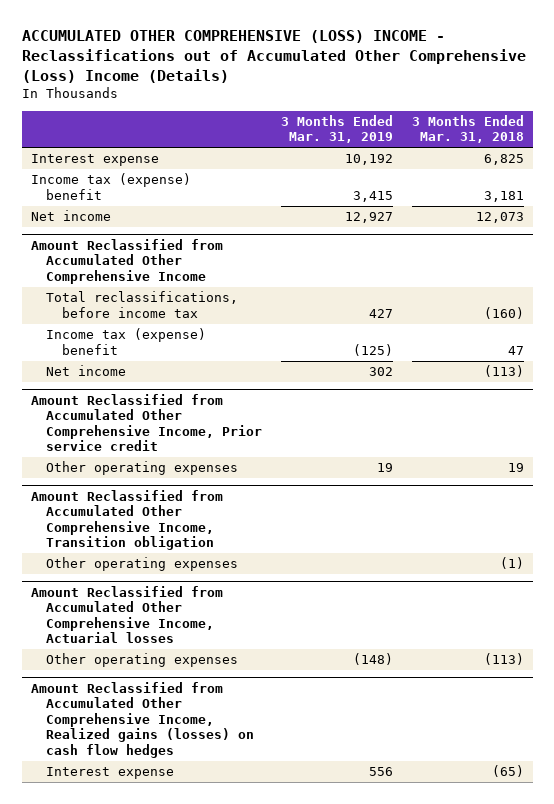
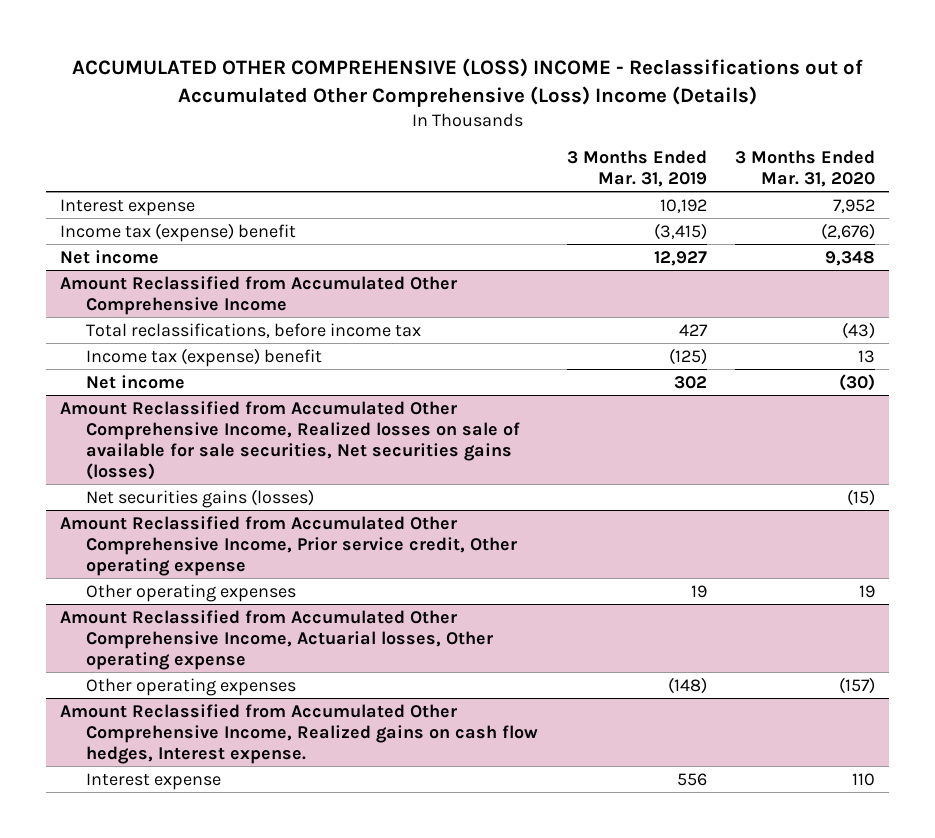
[411,114,524,144] 3 Months Ended Mar. 31, 2018 -> none
none -> [735,149,876,187] 3 Months Ended Mar. 31, 2020
[352,190,393,202] 3,415 -> [653,222,707,240] (3,415)
none -> [60,400,521,480] Amount Reclassified from Accumulated Other Comprehensive Income, Realized losses on sale of available for sale securities, Net securities gains (losses)
none -> [86,488,315,508] Net securities gains (losses)
[30,393,263,452] Amount Reclassified from Accumulated Other Comprehensive Income, Prior service credit -> [60,515,518,576] Amount Reclassified from Accumulated Other Comprehensive Income, Prior service credit, Other operating expense
[30,489,223,551] Amount Reclassified from Accumulated Other Comprehensive Income, Transition obligation -> none
[46,557,239,572] Other operating expenses -> none
[30,585,223,644] Amount Reclassified from Accumulated Other Comprehensive Income, Actuarial losses -> [60,609,494,670] Amount Reclassified from Accumulated Other Comprehensive Income, Actuarial losses, Other operating expense
[30,681,255,758] Amount Reclassified from Accumulated Other Comprehensive Income, Realized gains (losses) on cash flow hedges -> [60,703,539,764] Amount Reclassified from Accumulated Other Comprehensive Income, Realized gains on cash flow hedges, Interest expense.

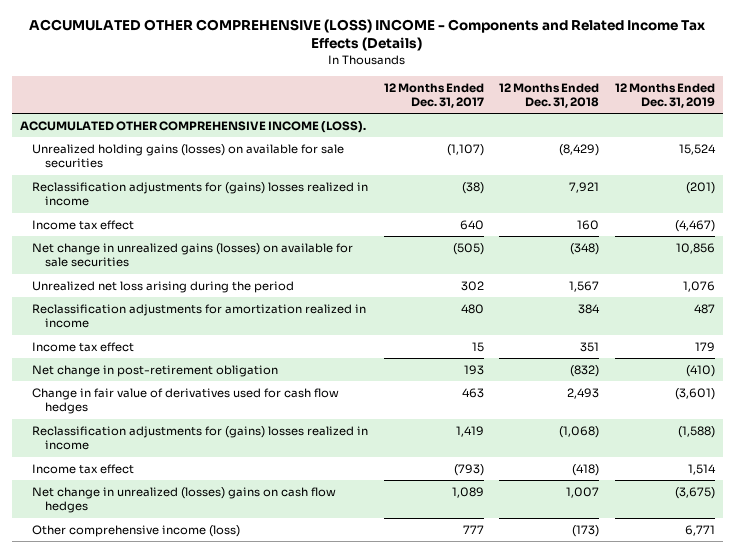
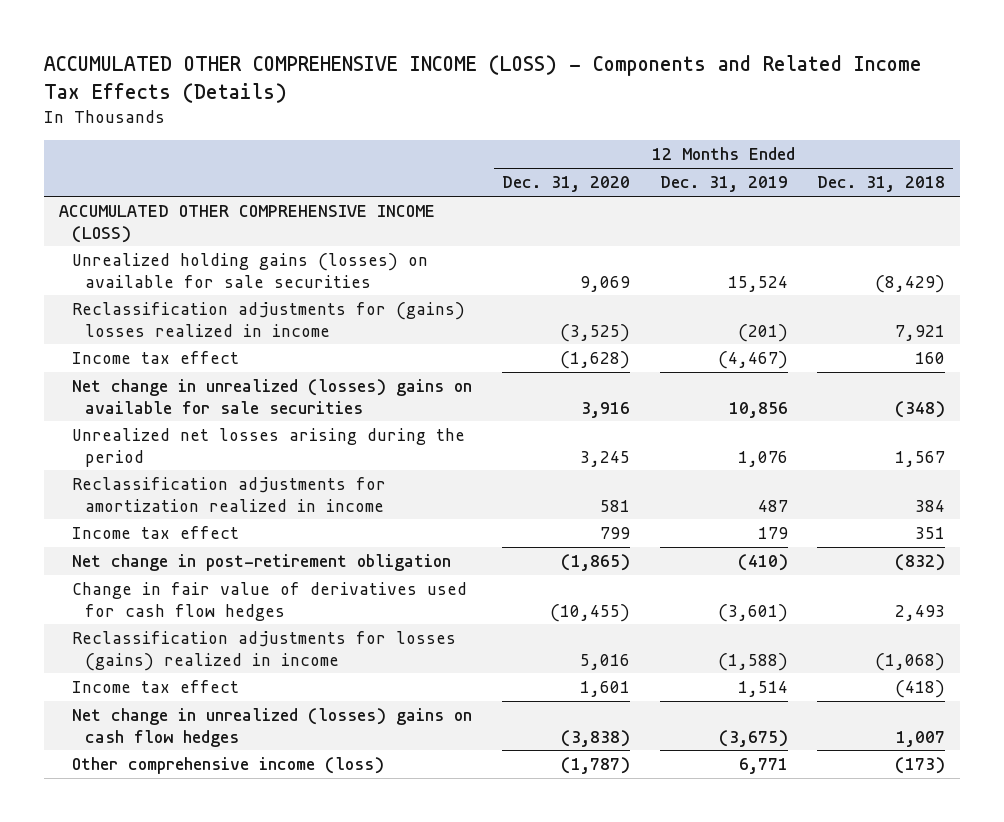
[29,19,706,52] ACCUMULATED OTHER COMPREHENSIVE (LOSS) INCOME - Components and Related Income Tax Effects (Details) -> [44,55,923,103] ACCUMULATED OTHER COMPREHENSIVE INCOME (LOSS) - Components and Related Income Tax Effects (Details)
[383,82,484,109] 12 Months Ended Dec. 31, 2017 -> none
none -> [501,176,630,193] Dec. 31, 2020
[19,120,366,133] ACCUMULATED OTHER COMPREHENSIVE INCOME (LOSS). -> [58,205,435,243] ACCUMULATED OTHER COMPREHENSIVE INCOME (LOSS)
[32,242,354,268] Net change in unrealized gains (losses) on available for sale securities -> [72,379,473,414] Net change in unrealized (losses) gains on available for sale securities
[32,280,295,293] Unrealized net loss arising during the period -> [72,428,466,467] Unrealized net losses arising during the period
[32,425,369,451] Reclassification adjustments for (gains) losses realized in income -> [72,631,457,671] Reclassification adjustments for losses (gains) realized in income

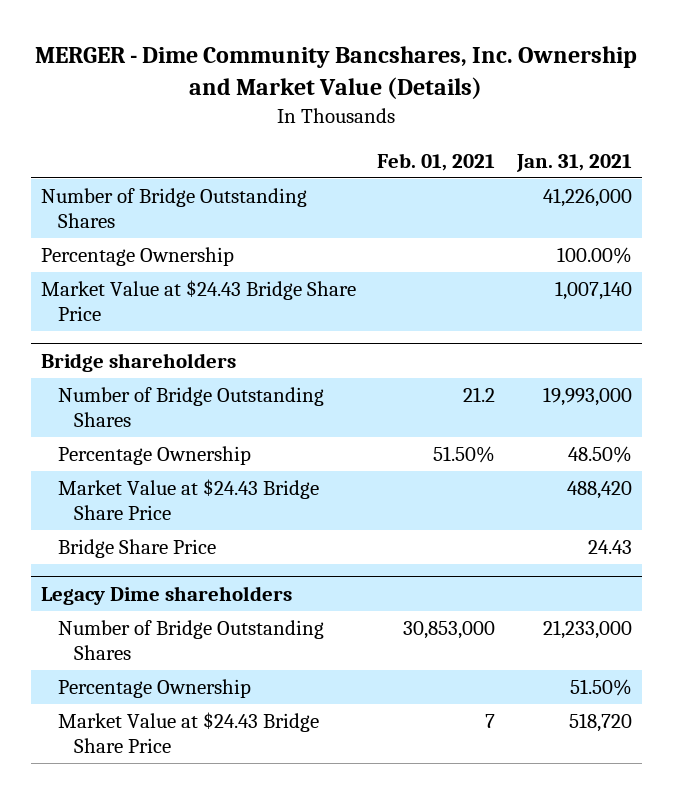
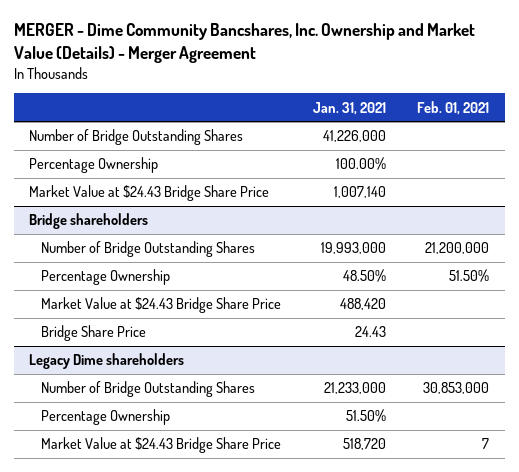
[35,46,638,100] MERGER - Dime Community Bancshares, Inc. Ownership and Market Value (Details) -> [13,23,475,63] MERGER - Dime Community Bancshares, Inc. Ownership and Market Value (Details) - Merger Agreement
[463,387,496,403] 21.2 -> [425,242,490,255] 21,200,000

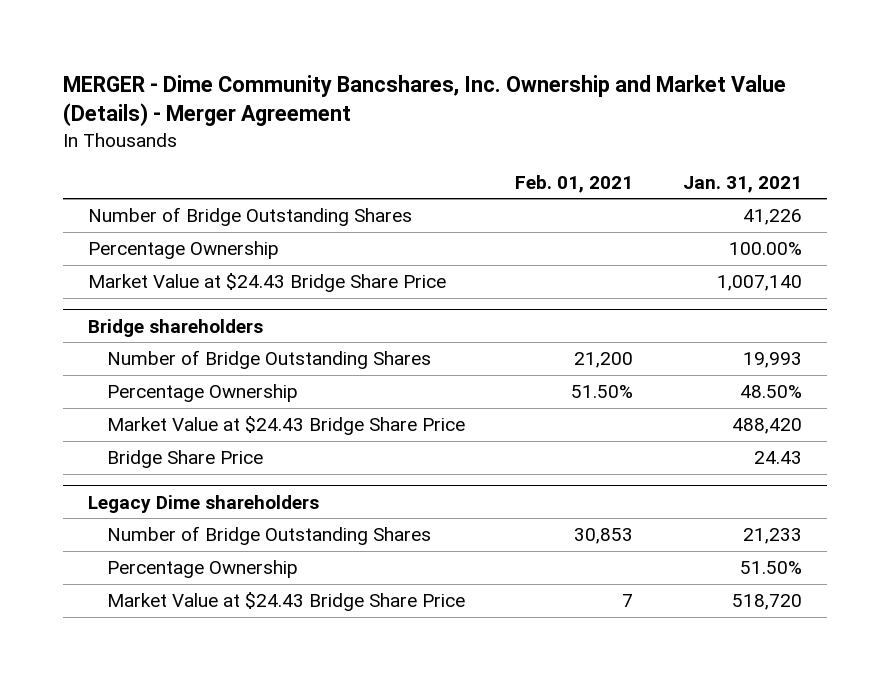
[322,130,386,143] 41,226,000 -> [742,209,802,226] 41,226
[320,242,386,255] 19,993,000 -> [742,352,802,369] 19,993
[425,242,490,255] 21,200,000 -> [574,352,634,369] 21,200
[323,382,386,395] 21,233,000 -> [742,528,802,545] 21,233
[423,382,490,395] 30,853,000 -> [574,528,634,545] 30,853

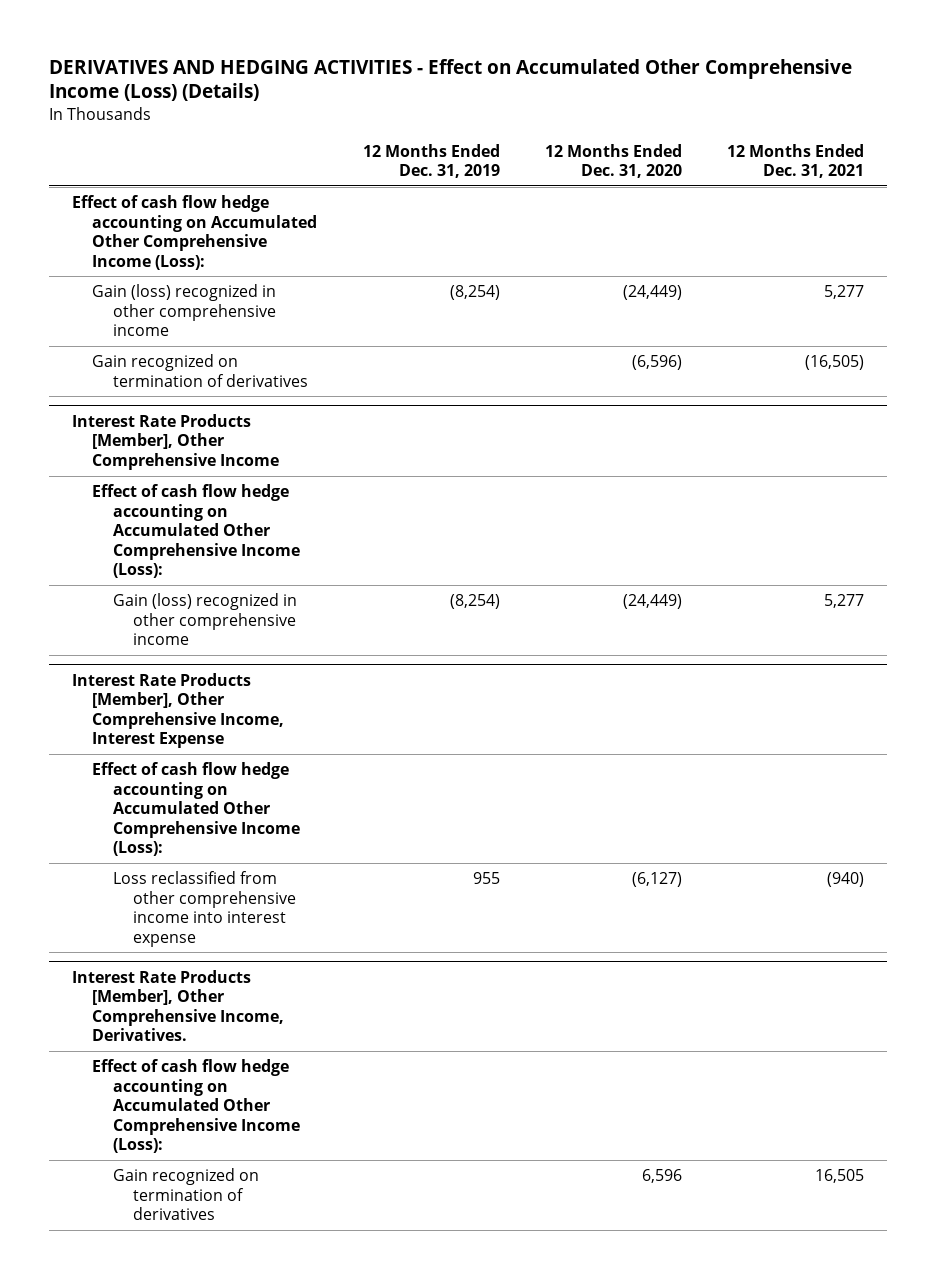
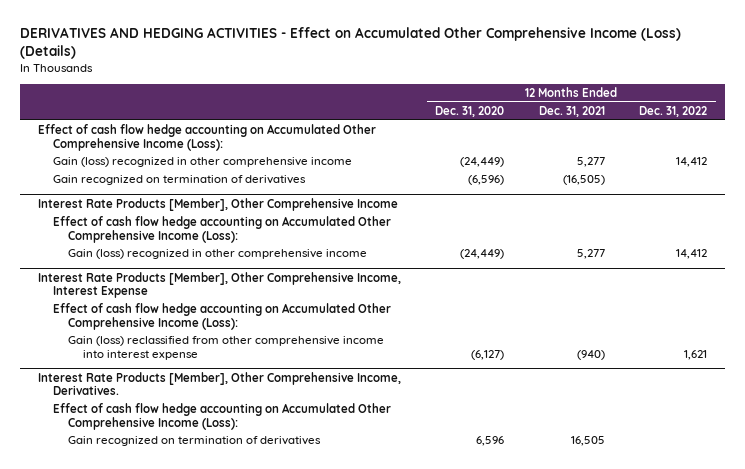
[362,143,500,179] 12 Months Ended Dec. 31, 2019 -> none
none -> [639,105,708,117] Dec. 31, 2022
[112,871,297,947] Loss reclassified from other comprehensive income into interest expense -> [68,336,385,360] Gain (loss) reclassified from other comprehensive income into interest expense

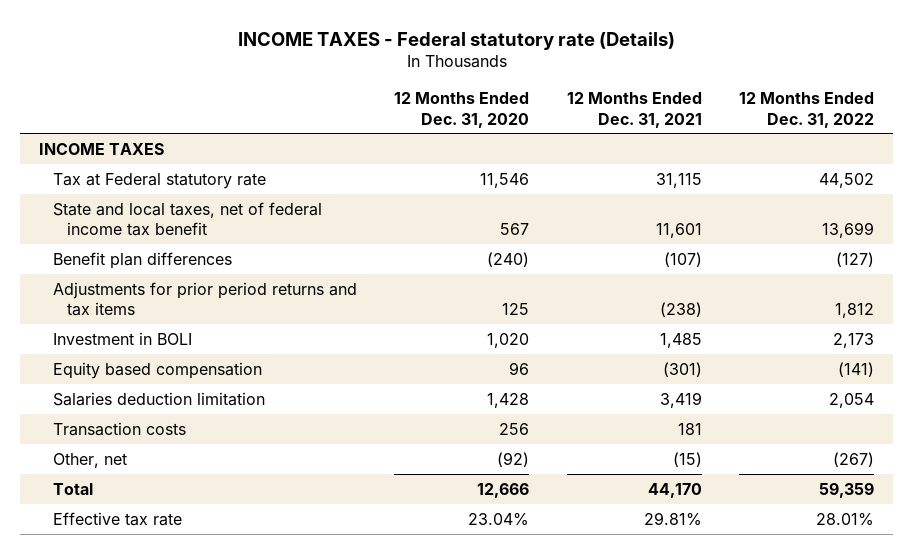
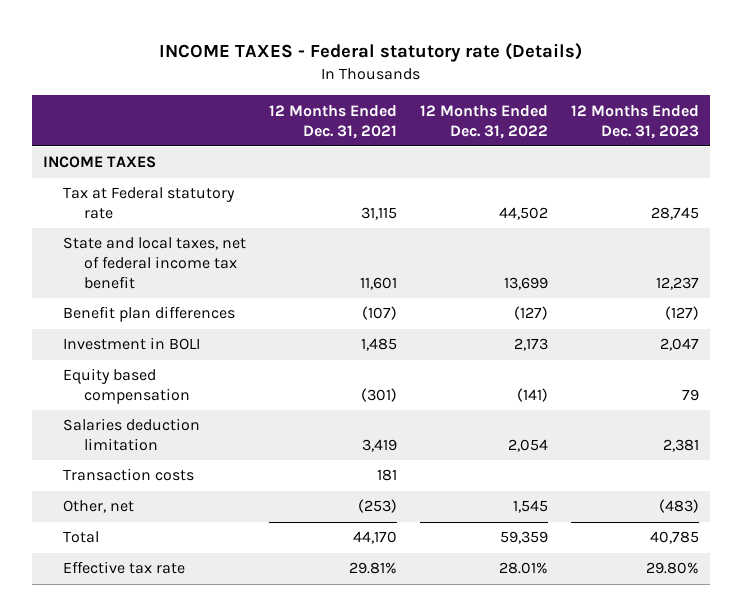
[394,92,530,128] 12 Months Ended Dec. 31, 2020 -> none
none -> [570,104,699,139] 12 Months Ended Dec. 31, 2023
[52,281,357,316] Adjustments for prior period returns and tax items -> none
[672,451,702,467] (15) -> [358,499,398,514] (253)
[833,451,875,467] (267) -> [512,500,548,514] 1,545

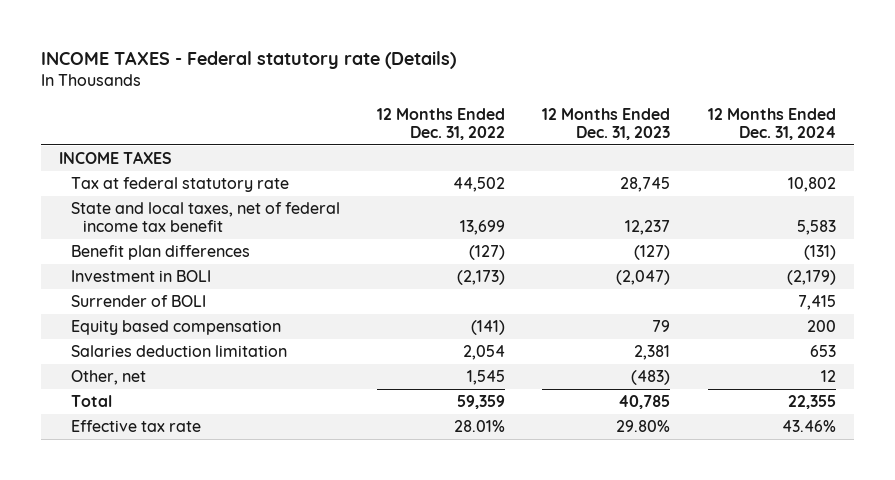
[269,104,398,139] 12 Months Ended Dec. 31, 2021 -> none
none -> [707,108,836,141] 12 Months Ended Dec. 31, 2024
[63,187,236,220] Tax at Federal statutory rate -> [71,176,290,192] Tax at federal statutory rate
[513,338,548,352] 2,173 -> [457,269,506,285] (2,173)
[659,338,699,352] 2,047 -> [616,269,671,285] (2,047)
none -> [71,294,207,307] Surrender of BOLI
[63,468,195,482] Transaction costs -> none

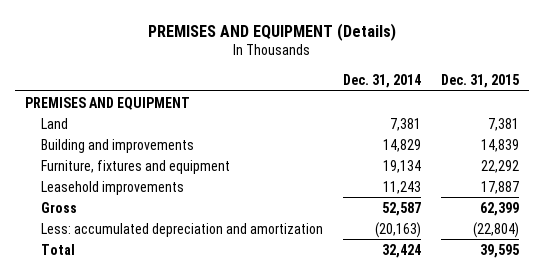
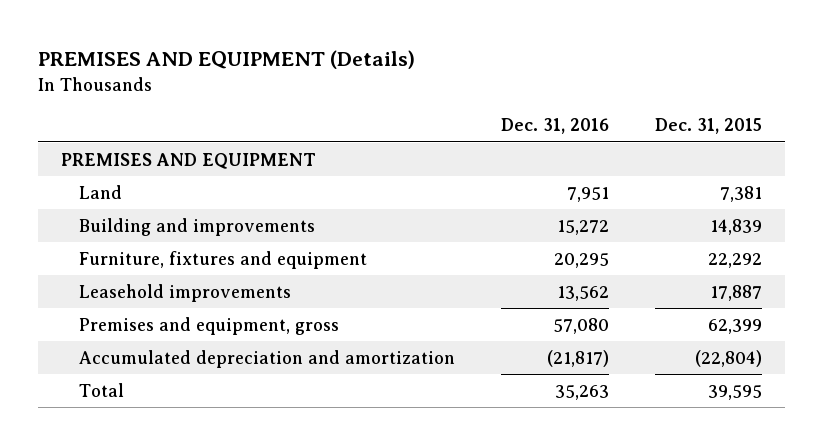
[343,73,422,88] Dec. 31, 2014 -> none
none -> [501,118,610,135] Dec. 31, 2016
[41,201,78,213] Gross -> [79,316,340,335] Premises and equipment, gross
[41,222,324,237] Less: accumulated depreciation and amortization -> [79,349,456,368] Accumulated depreciation and amortization

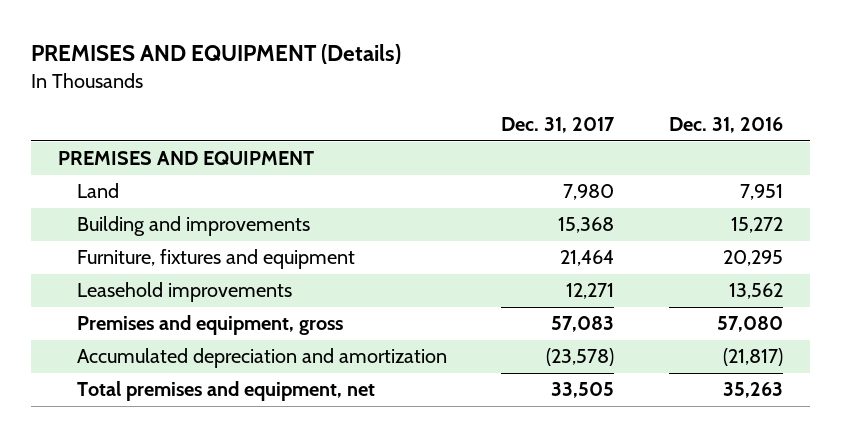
[655,118,763,135] Dec. 31, 2015 -> none
none -> [501,117,616,134] Dec. 31, 2017
[79,382,125,397] Total -> [76,381,375,402] Total premises and equipment, net

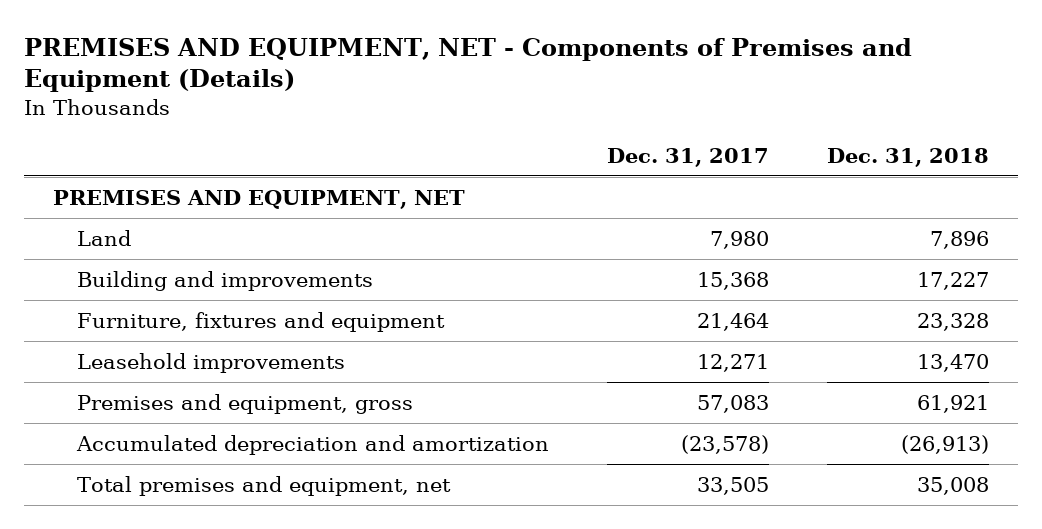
[30,44,401,65] PREMISES AND EQUIPMENT (Details) -> [23,37,912,93] PREMISES AND EQUIPMENT, NET - Components of Premises and Equipment (Details)
[668,117,783,134] Dec. 31, 2016 -> none
none -> [827,148,990,168] Dec. 31, 2018
[57,151,314,166] PREMISES AND EQUIPMENT -> [52,189,465,209] PREMISES AND EQUIPMENT, NET

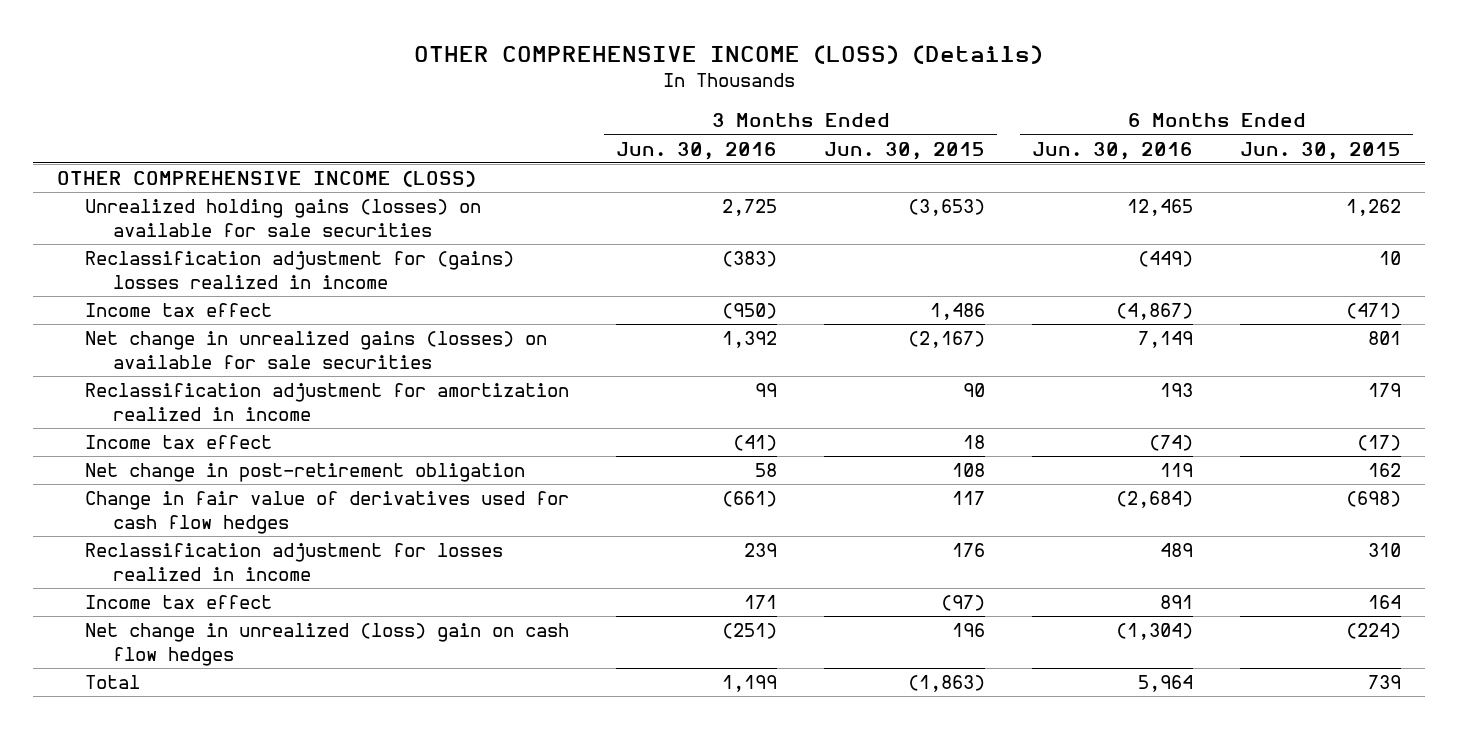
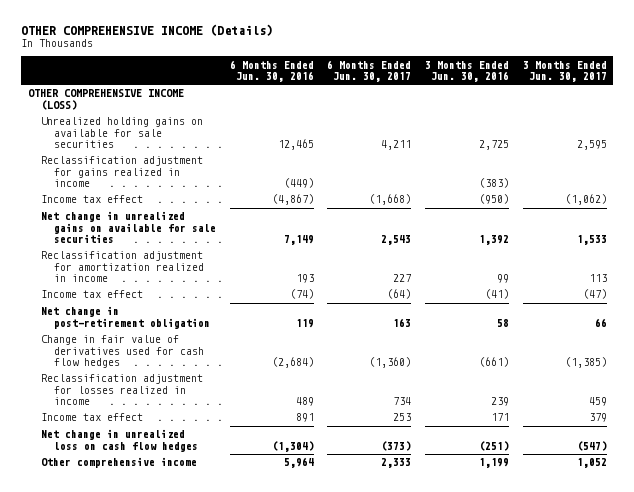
[414,45,1044,65] OTHER COMPREHENSIVE INCOME (LOSS) (Details) -> [21,24,274,37] OTHER COMPREHENSIVE INCOME (Details)
[824,141,986,160] Jun. 30, 2015 -> none
[1240,141,1402,160] Jun. 30, 2015 -> none
none -> [327,59,412,83] 6 Months Ended Jun. 30, 2017
none -> [522,60,607,83] 3 Months Ended Jun. 30, 2017
[85,199,482,237] Unrealized holding gains (losses) on available for sale securities -> [40,117,203,149] Unrealized holding gains on available for sale securities
[85,251,515,289] Reclassification adjustment for (gains) losses realized in income -> [40,156,203,188] Reclassification adjustment for gains realized in income
[85,331,548,369] Net change in unrealized gains (losses) on available for sale securities -> [40,211,217,244] Net change in unrealized gains on available for sale securities
[85,623,570,666] Net change in unrealized (loss) gain on cash flow hedges -> [40,429,199,452] Net change in unrealized loss on cash flow hedges
[85,675,141,690] Total -> [40,457,197,469] Other comprehensive income

